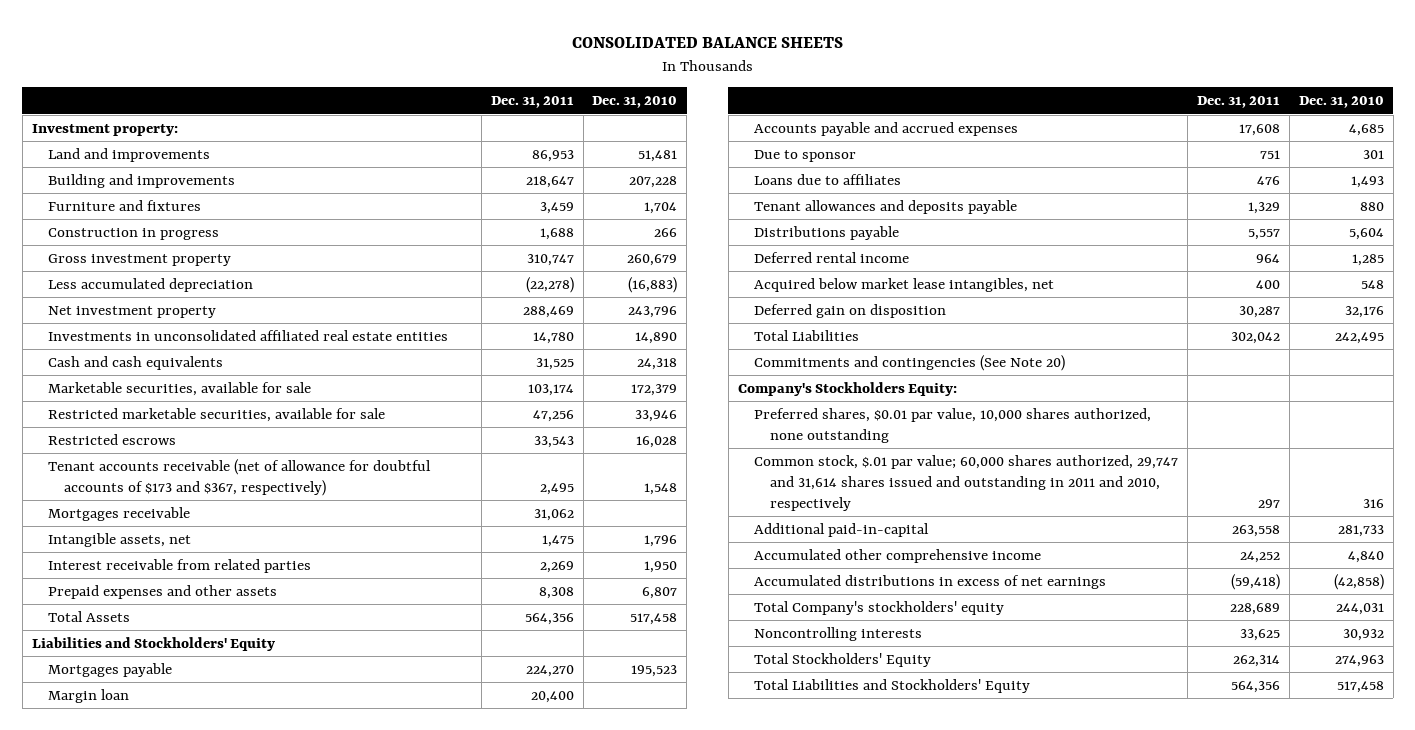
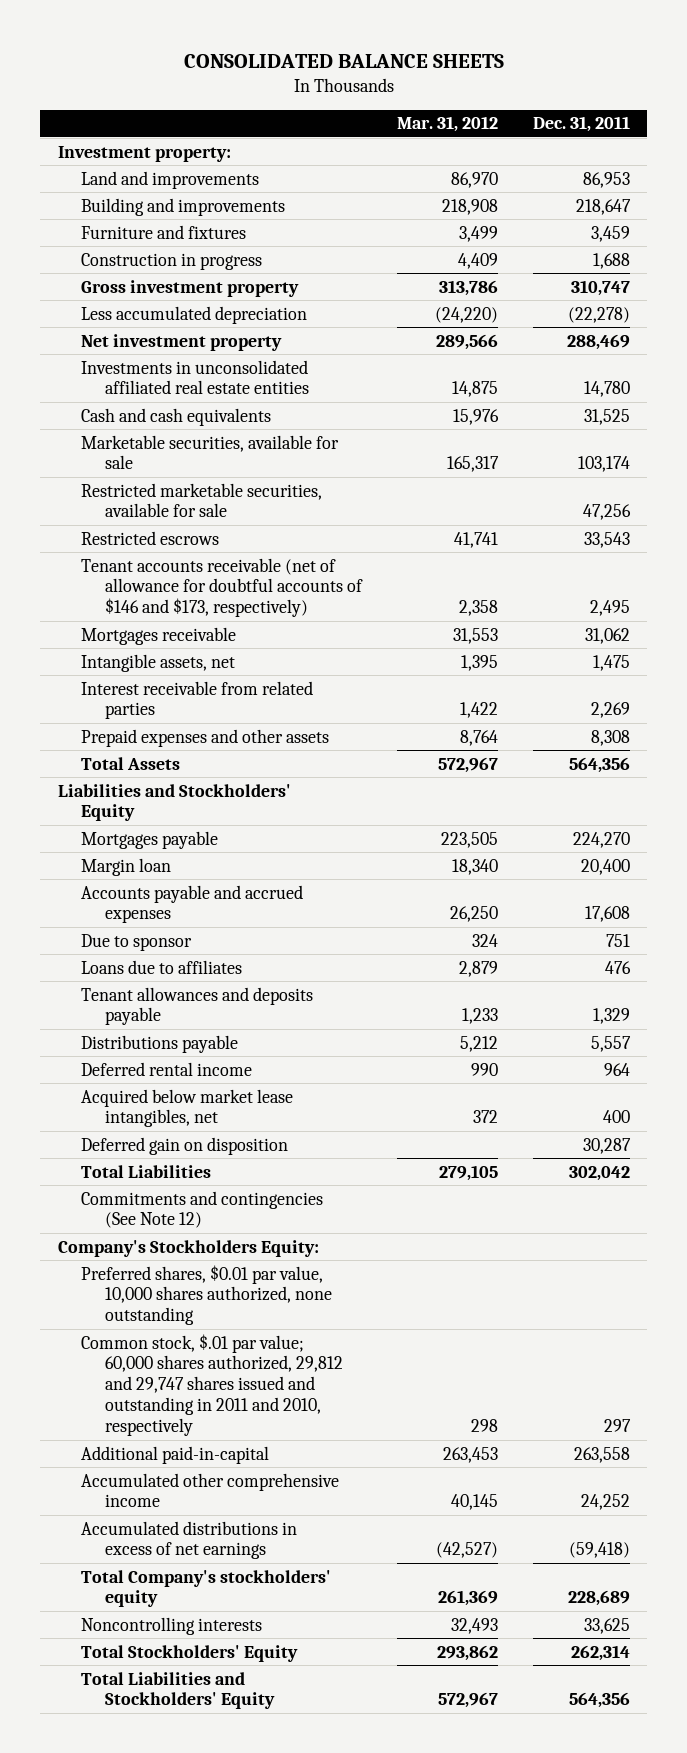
[592,96,678,109] Dec. 31, 2010 -> none
none -> [397,116,499,133] Mar. 31, 2012
[47,458,431,496] Tenant accounts receivable (net of allowance for doubtful accounts of $173 and $367, respectively) -> [81,557,364,618] Tenant accounts receivable (net of allowance for doubtful accounts of $146 and $173, respectively)
[754,354,1066,371] Commitments and contingencies (See Note 20) -> [81,1190,324,1229] Commitments and contingencies (See Note 12)
[754,454,1179,511] Common stock, $.01 par value; 60,000 shares authorized, 29,747 and 31,614 shares issued and outstanding in 2011 and 2010, respectively -> [81,1333,344,1437] Common stock, $.01 par value; 60,000 shares authorized, 29,812 and 29,747 shares issued and outstanding in 2011 and 2010, respectively

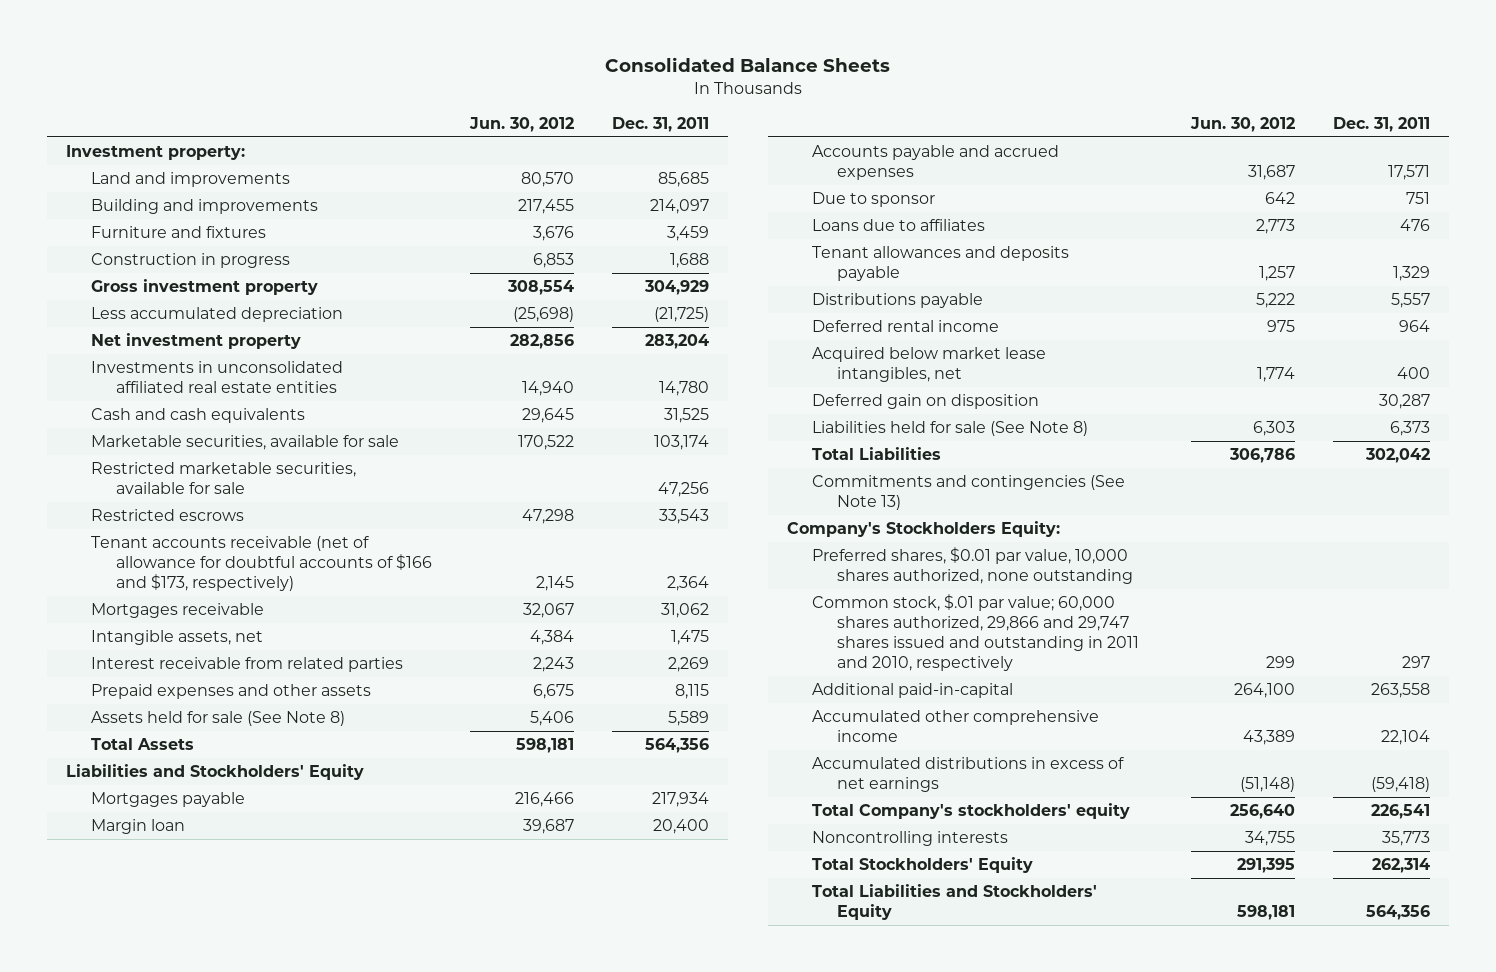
[183,53,504,68] CONSOLIDATED BALANCE SHEETS -> [604,57,890,73] Consolidated Balance Sheets
[397,116,499,133] Mar. 31, 2012 -> none
none -> [469,117,575,133] Jun. 30, 2012
[582,171,630,188] 86,953 -> [657,171,709,187] 85,685
[575,198,631,215] 218,647 -> [649,198,709,214] 214,097
[570,279,630,296] 310,747 -> [643,279,709,295] 304,929
[567,306,630,323] (22,278) -> [653,306,709,322] (21,725)
[566,333,630,350] 288,469 -> [644,333,709,349] 283,204
[81,557,364,618] Tenant accounts receivable (net of allowance for doubtful accounts of $146 and $173, respectively) -> [91,535,433,592] Tenant accounts receivable (net of allowance for doubtful accounts of $166 and $173, respectively)
[589,600,630,617] 2,495 -> [666,576,709,592] 2,364
[590,729,630,746] 8,308 -> [674,683,709,699] 8,115
none -> [91,710,346,726] Assets held for sale (See Note 8)
[572,831,630,848] 224,270 -> [651,791,709,807] 217,934
[584,906,630,923] 17,608 -> [1387,165,1430,181] 17,571
none -> [812,420,1089,436] Liabilities held for sale (See Note 8)
[81,1190,324,1229] Commitments and contingencies (See Note 12) -> [812,474,1126,511] Commitments and contingencies (See Note 13)
[81,1333,344,1437] Common stock, $.01 par value; 60,000 shares authorized, 29,812 and 29,747 shares issued and outstanding in 2011 and 2010, respectively -> [812,593,1140,672] Common stock, $.01 par value; 60,000 shares authorized, 29,866 and 29,747 shares issued and outstanding in 2011 and 2010, respectively
[580,1494,630,1511] 24,252 -> [1380,730,1430,746] 22,104
[567,1590,630,1607] 228,689 -> [1370,803,1430,819] 226,541
[583,1617,630,1634] 33,625 -> [1381,830,1430,846] 35,773

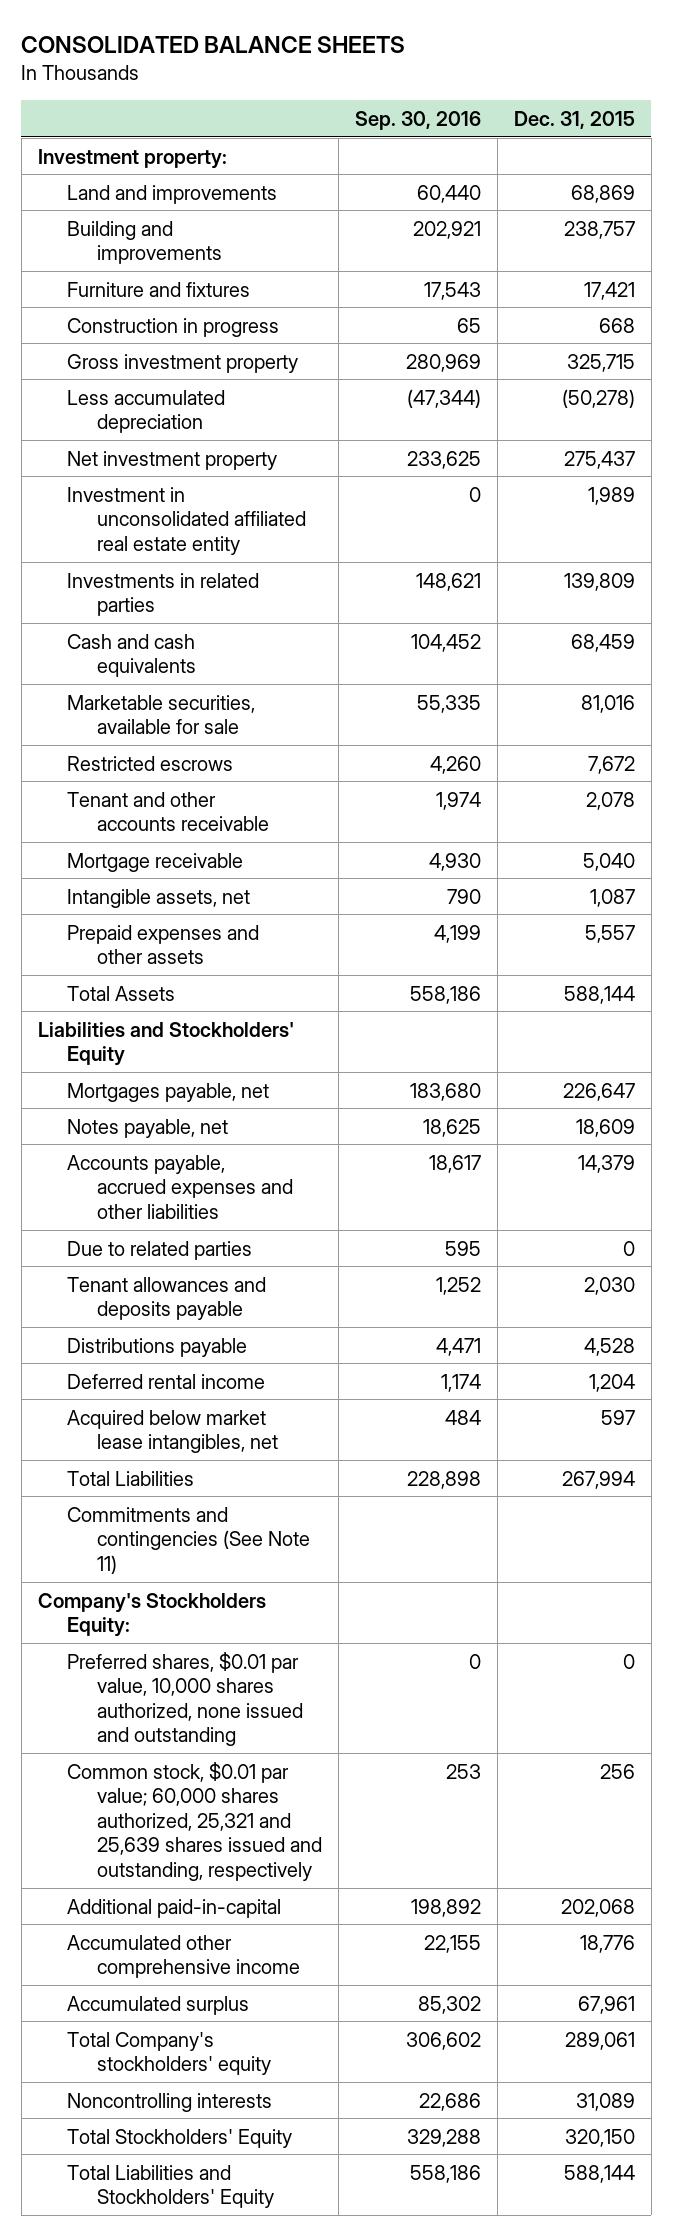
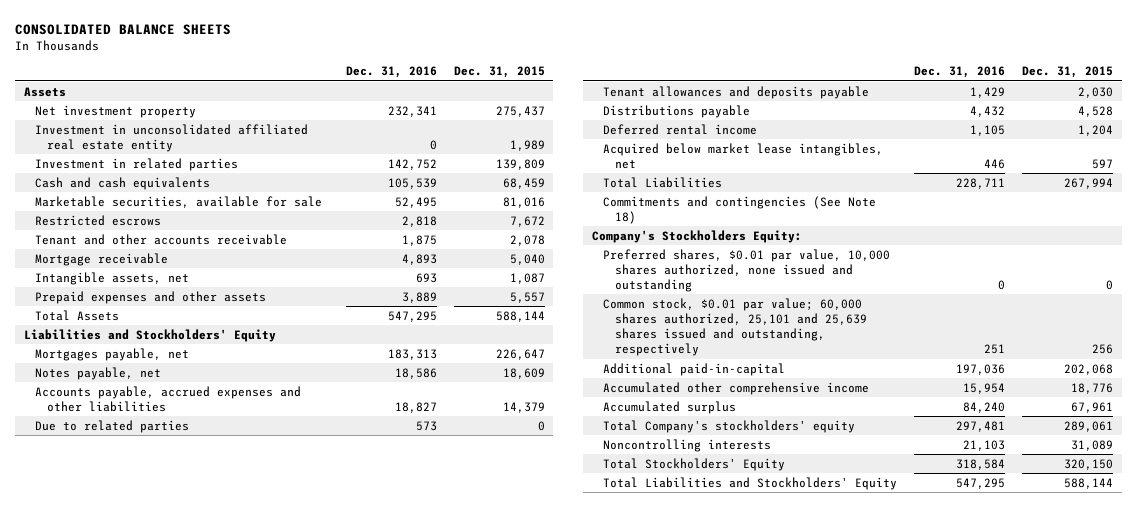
[354,110,481,130] Sep. 30, 2016 -> none
none -> [346,66,438,79] Dec. 31, 2016
[67,184,278,204] Land and improvements -> none
[67,220,223,265] Building and improvements -> none
[67,281,251,297] Furniture and fixtures -> none
[67,317,280,337] Construction in progress -> none
[67,353,299,373] Gross investment property -> none
[67,389,226,434] Less accumulated depreciation -> none
[37,148,227,169] Investment property: -> [23,86,66,97] Assets
[67,572,260,617] Investments in related parties -> [35,157,239,171] Investment in related parties
[67,1506,311,1574] Commitments and contingencies (See Note 11) -> [603,195,877,224] Commitments and contingencies (See Note 18)
[67,1761,323,1882] Common stock, $0.01 par value; 60,000 shares authorized, 25,321 and 25,639 shares issued and outstanding, respectively -> [603,297,867,357] Common stock, $0.01 par value; 60,000 shares authorized, 25,101 and 25,639 shares issued and outstanding, respectively

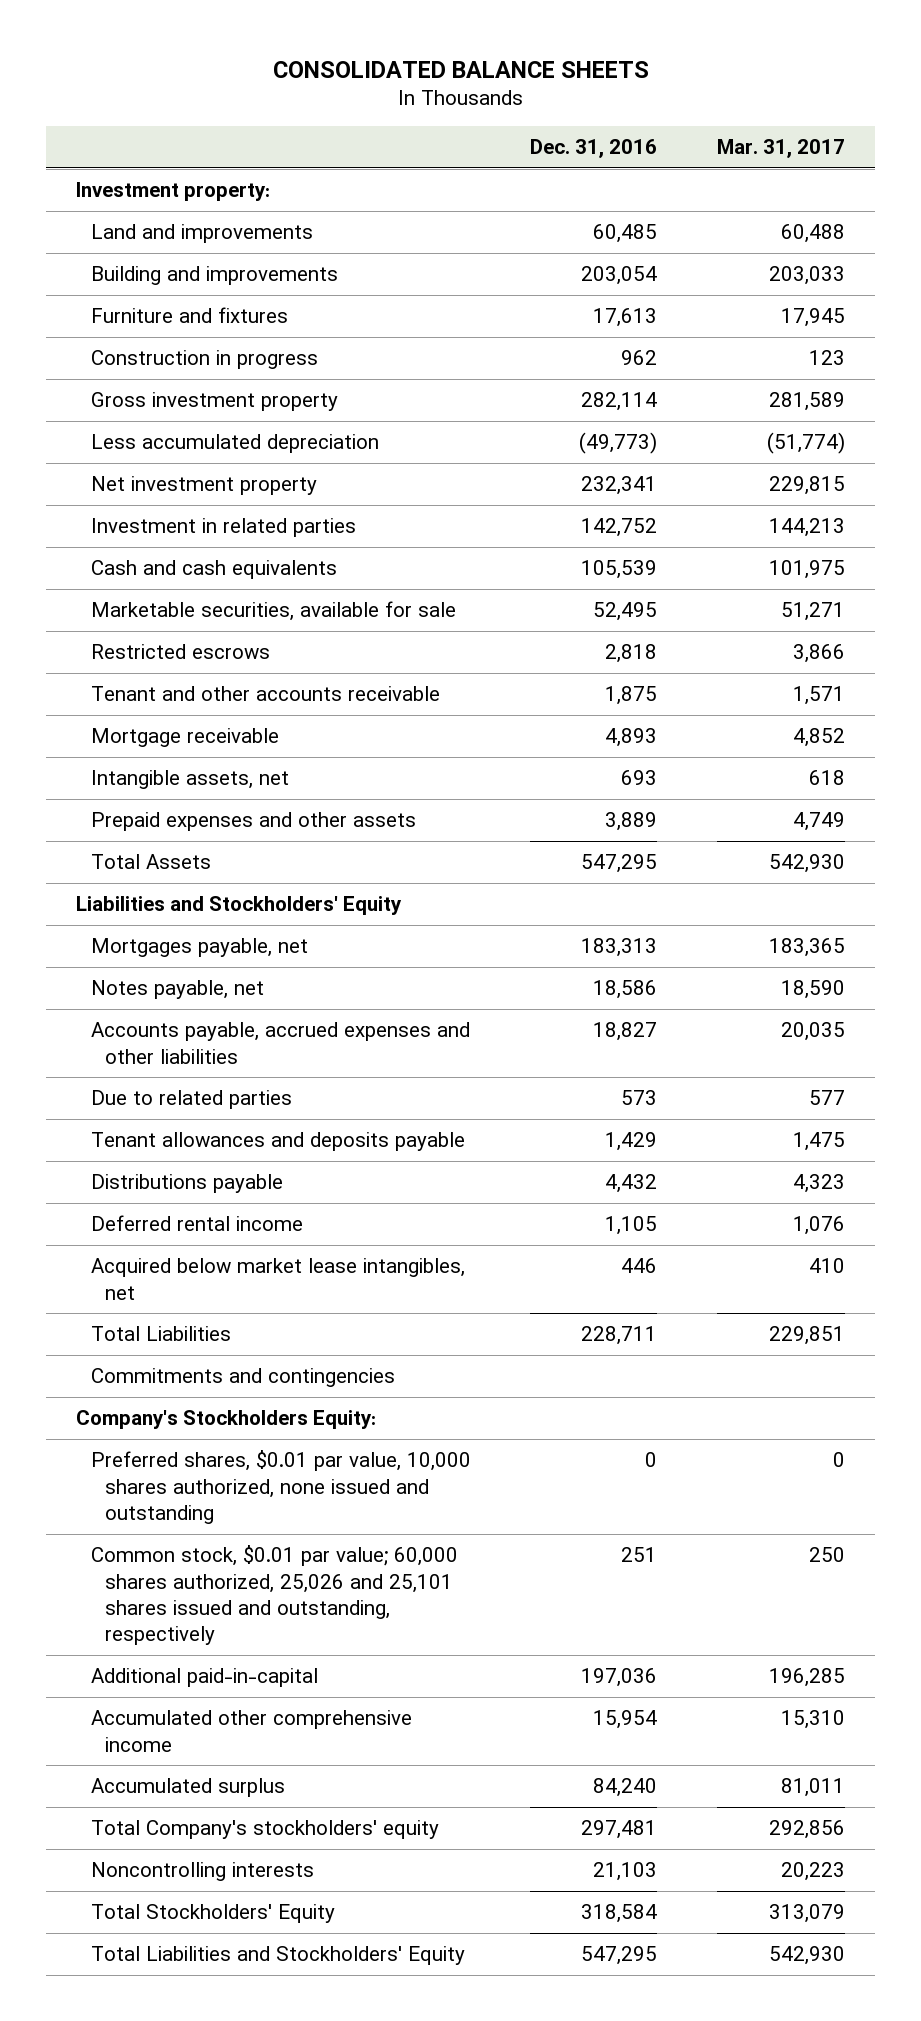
[453,66,545,79] Dec. 31, 2015 -> none
none -> [717,138,846,158] Mar. 31, 2017
[23,86,66,97] Assets -> [75,182,270,202] Investment property:
none -> [90,224,313,244] Land and improvements
none -> [90,266,338,286] Building and improvements
none -> [90,307,288,324] Furniture and fixtures
none -> [90,350,318,370] Construction in progress
none -> [90,392,338,412] Gross investment property
none -> [90,434,379,454] Less accumulated depreciation
[35,123,309,152] Investment in unconsolidated affiliated real estate entity -> none
[603,195,877,224] Commitments and contingencies (See Note 18) -> [90,1368,395,1388] Commitments and contingencies
[603,297,867,357] Common stock, $0.01 par value; 60,000 shares authorized, 25,101 and 25,639 shares issued and outstanding, respectively -> [90,1545,458,1646] Common stock, $0.01 par value; 60,000 shares authorized, 25,026 and 25,101 shares issued and outstanding, respectively

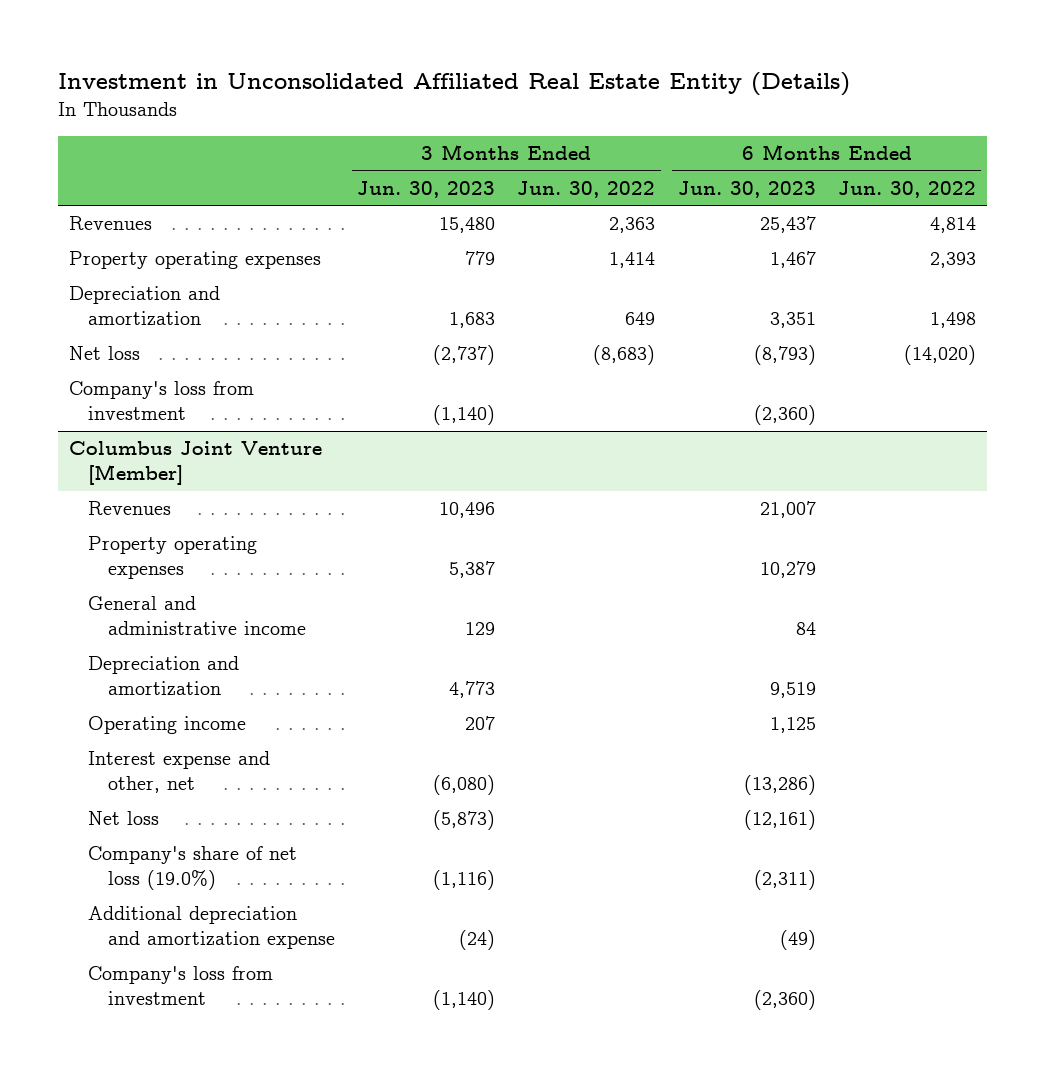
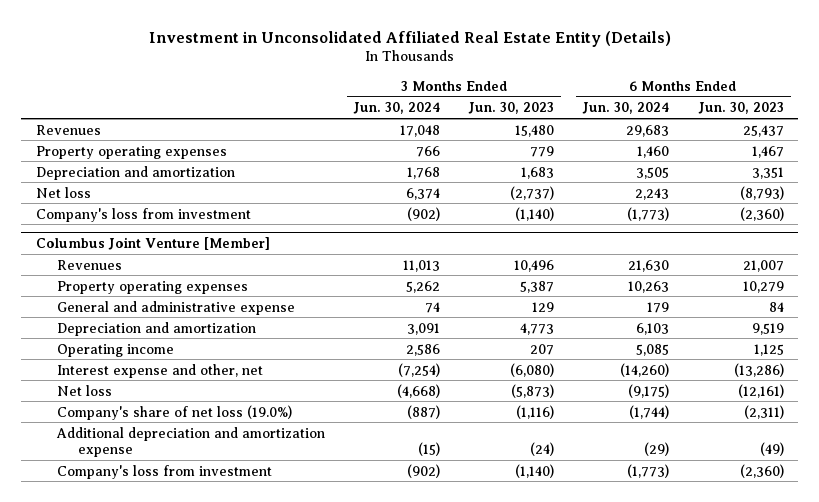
[517,180,656,198] Jun. 30, 2022 -> none
[837,180,976,198] Jun. 30, 2022 -> none
none -> [353,102,441,115] Jun. 30, 2024
none -> [582,102,670,115] Jun. 30, 2024
[88,596,307,636] General and administrative income -> [56,300,295,315] General and administrative expense

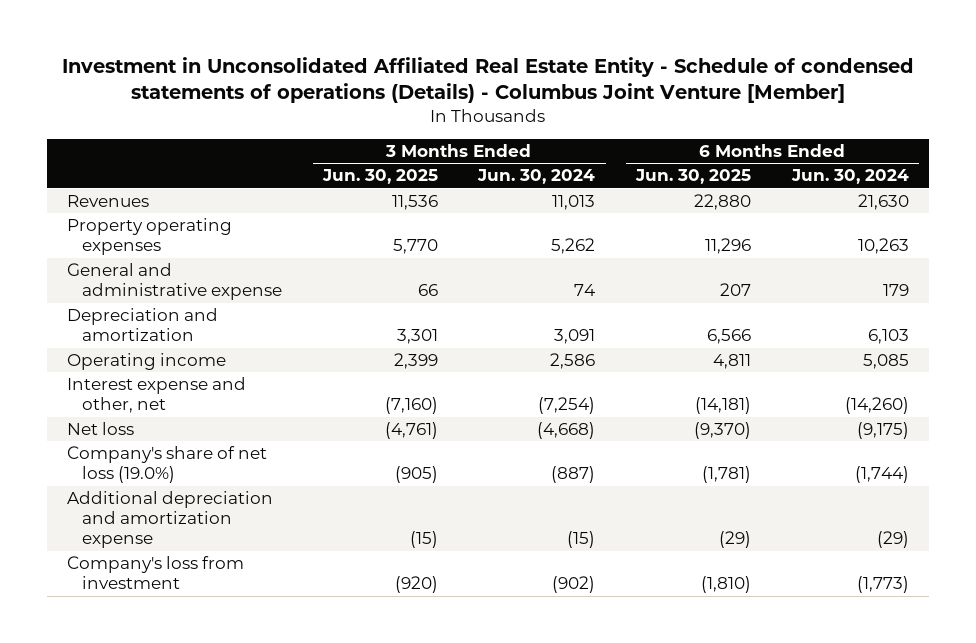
[148,30,671,47] Investment in Unconsolidated Affiliated Real Estate Entity (Details) -> [61,56,914,104] Investment in Unconsolidated Affiliated Real Estate Entity - Schedule of condensed statements of operations (Details) - Columbus Joint Venture [Member]
[468,102,555,115] Jun. 30, 2023 -> none
[697,102,784,115] Jun. 30, 2023 -> none
none -> [321,169,438,185] Jun. 30, 2025
none -> [635,169,752,185] Jun. 30, 2025
[35,124,101,135] Revenues -> none
[35,145,227,159] Property operating expenses -> none
[35,165,235,180] Depreciation and amortization -> none
[35,186,91,198] Net loss -> none
[35,207,251,222] Company's loss from investment -> none
[35,236,270,250] Columbus Joint Venture [Member] -> none

